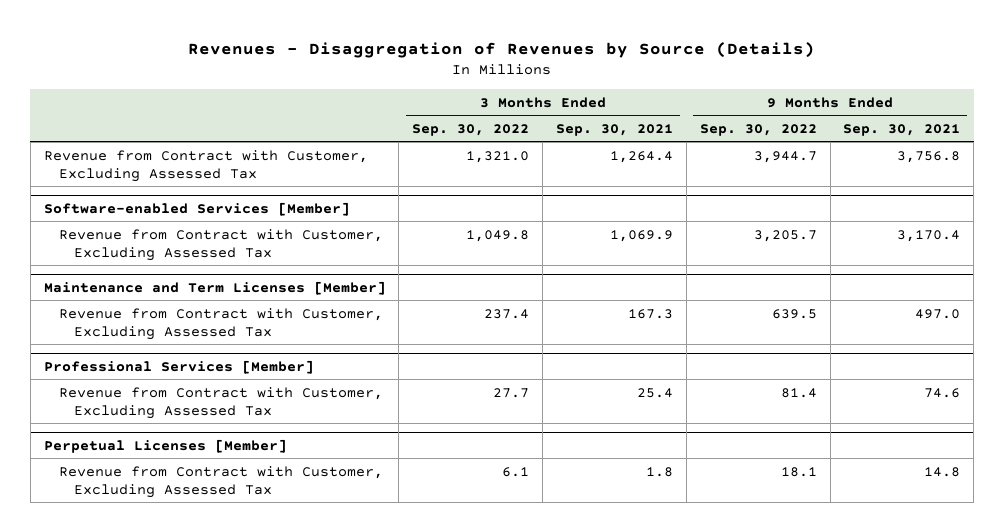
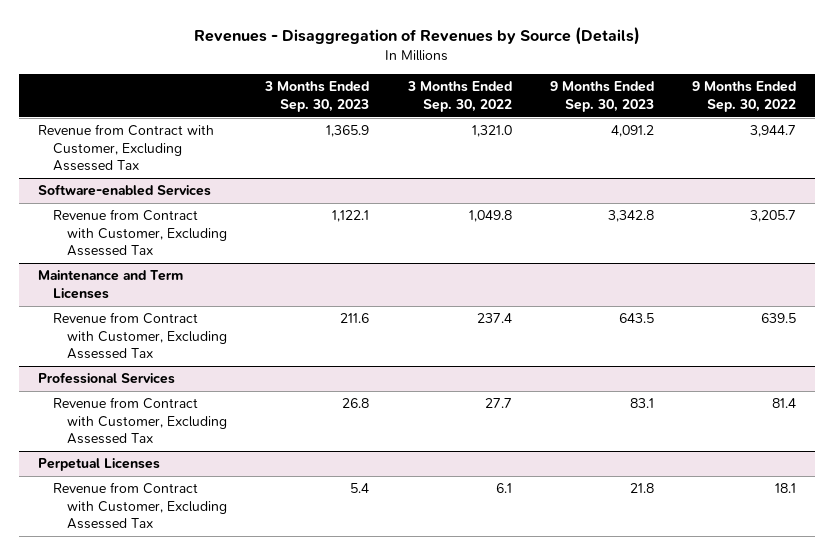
[556,123,674,136] Sep. 30, 2021 -> none
[843,123,961,136] Sep. 30, 2021 -> none
none -> [264,81,370,112] 3 Months Ended Sep. 30, 2023
none -> [549,81,654,112] 9 Months Ended Sep. 30, 2023
[43,201,350,216] Software-enabled Services [Member] -> [38,184,212,197] Software-enabled Services
[43,280,386,295] Maintenance and Term Licenses [Member] -> [38,270,184,299] Maintenance and Term Licenses
[43,359,314,374] Professional Services [Member] -> [38,372,176,385] Professional Services
[43,438,287,453] Perpetual Licenses [Member] -> [38,458,161,472] Perpetual Licenses

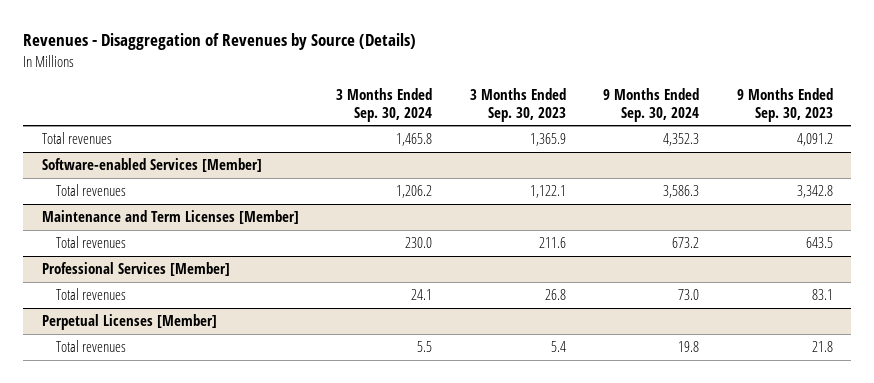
[406,81,512,112] 3 Months Ended Sep. 30, 2022 -> none
[692,81,797,112] 9 Months Ended Sep. 30, 2022 -> none
none -> [336,87,433,122] 3 Months Ended Sep. 30, 2024
none -> [603,87,700,122] 9 Months Ended Sep. 30, 2024
[38,124,215,172] Revenue from Contract with Customer, Excluding Assessed Tax -> [41,132,112,145] Total revenues
[38,184,212,197] Software-enabled Services -> [41,158,262,173] Software-enabled Services [Member]
[52,209,228,257] Revenue from Contract with Customer, Excluding Assessed Tax -> [55,184,126,197] Total revenues
[38,270,184,299] Maintenance and Term Licenses -> [41,210,299,225] Maintenance and Term Licenses [Member]
[52,312,228,360] Revenue from Contract with Customer, Excluding Assessed Tax -> [55,236,126,249] Total revenues
[38,372,176,385] Professional Services -> [41,262,230,277] Professional Services [Member]
[52,397,228,445] Revenue from Contract with Customer, Excluding Assessed Tax -> [55,288,126,301] Total revenues
[38,458,161,472] Perpetual Licenses -> [41,314,217,331] Perpetual Licenses [Member]
[52,482,228,530] Revenue from Contract with Customer, Excluding Assessed Tax -> [55,340,126,353] Total revenues

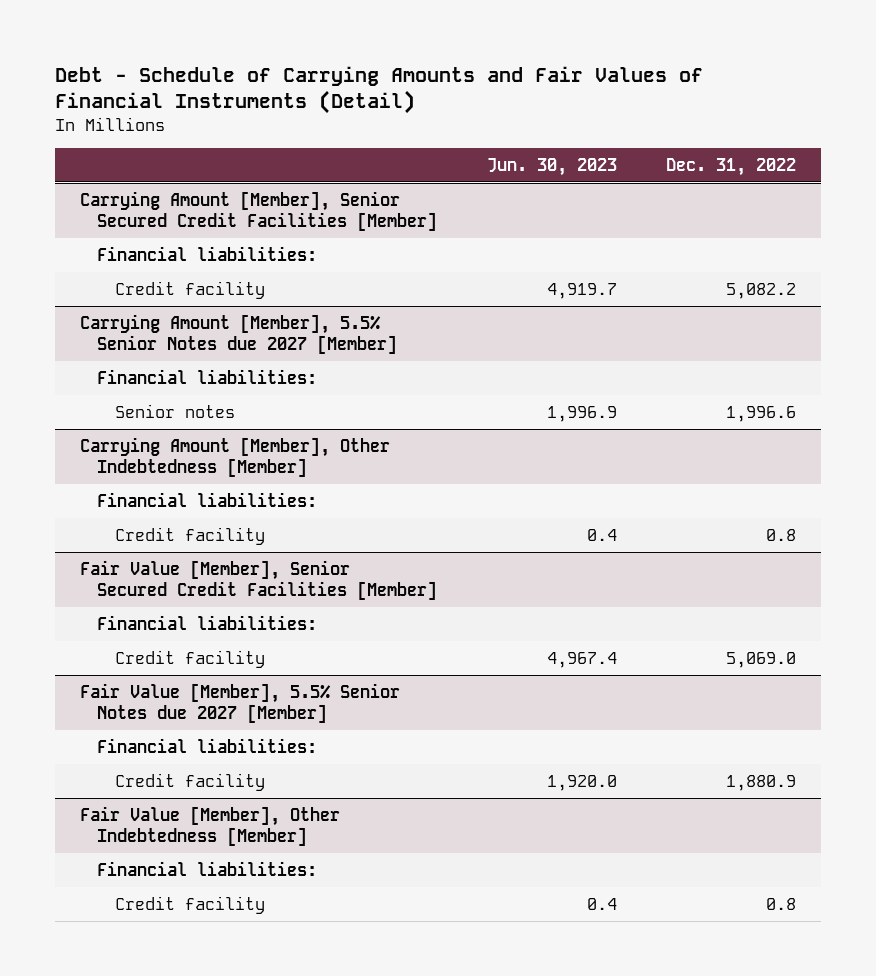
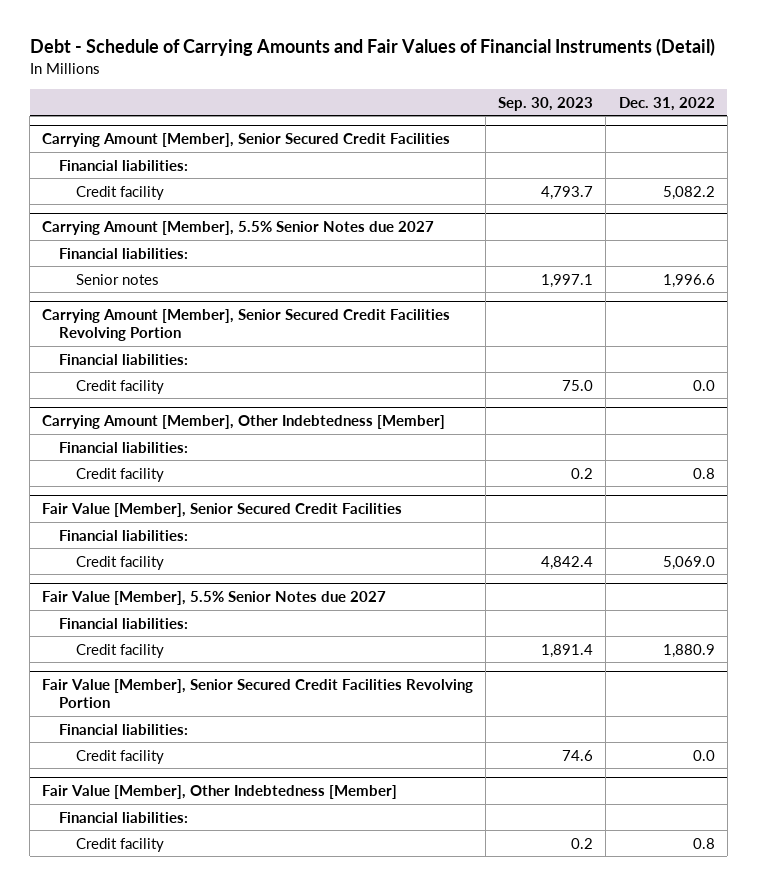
[486,157,617,176] Jun. 30, 2023 -> none
none -> [498,96,594,111] Sep. 30, 2023
[79,190,438,231] Carrying Amount [Member], Senior Secured Credit Facilities [Member] -> [42,132,451,147] Carrying Amount [Member], Senior Secured Credit Facilities
[79,313,398,354] Carrying Amount [Member], 5.5% Senior Notes due 2027 [Member] -> [42,220,435,235] Carrying Amount [Member], 5.5% Senior Notes due 2027
none -> [42,308,451,342] Carrying Amount [Member], Senior Secured Credit Facilities Revolving Portion
none -> [59,353,189,365] Financial liabilities:
none -> [76,379,165,394] Credit facility
[79,559,438,600] Fair Value [Member], Senior Secured Credit Facilities [Member] -> [42,502,403,517] Fair Value [Member], Senior Secured Credit Facilities
[79,682,400,723] Fair Value [Member], 5.5% Senior Notes due 2027 [Member] -> [42,590,387,605] Fair Value [Member], 5.5% Senior Notes due 2027
none -> [42,678,474,709] Fair Value [Member], Senior Secured Credit Facilities Revolving Portion
none -> [59,723,189,735] Financial liabilities:
none -> [76,749,165,764] Credit facility

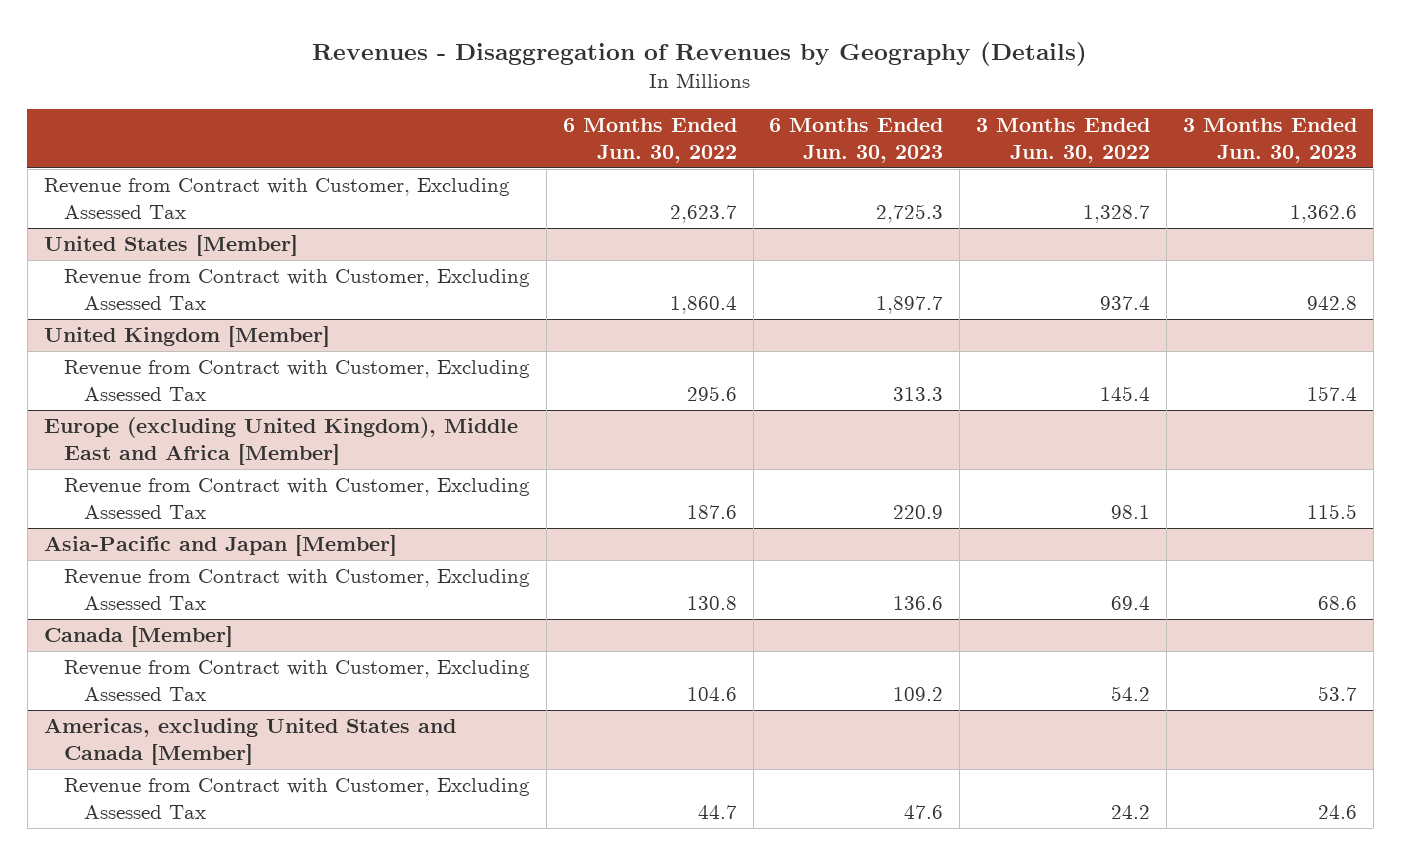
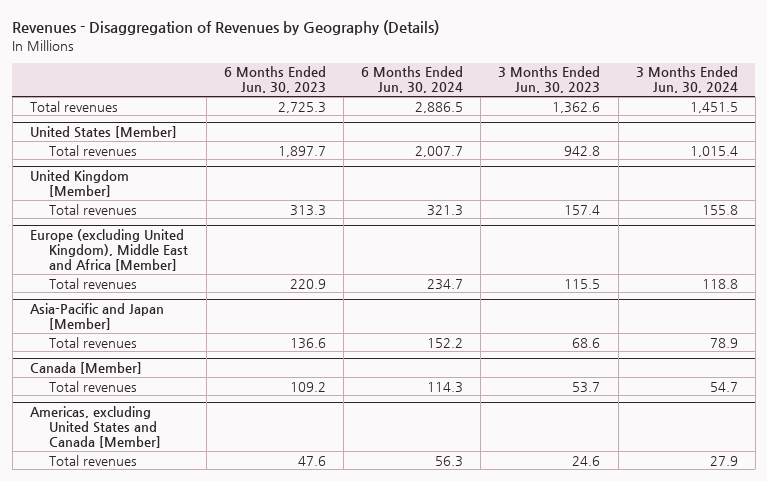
[562,118,737,164] 6 Months Ended Jun. 30, 2022 -> none
[976,118,1151,164] 3 Months Ended Jun. 30, 2022 -> none
none -> [361,66,464,94] 6 Months Ended Jun. 30, 2024
none -> [635,66,738,94] 3 Months Ended Jun. 30, 2024
[43,178,510,220] Revenue from Contract with Customer, Excluding Assessed Tax -> [29,100,118,112] Total revenues
[63,269,530,311] Revenue from Contract with Customer, Excluding Assessed Tax -> [49,144,138,156] Total revenues
[63,360,530,402] Revenue from Contract with Customer, Excluding Assessed Tax -> [49,203,138,215] Total revenues
[63,478,530,520] Revenue from Contract with Customer, Excluding Assessed Tax -> [49,277,138,289] Total revenues
[63,569,530,611] Revenue from Contract with Customer, Excluding Assessed Tax -> [49,336,138,348] Total revenues
[63,660,530,702] Revenue from Contract with Customer, Excluding Assessed Tax -> [49,380,138,392] Total revenues
[63,778,530,820] Revenue from Contract with Customer, Excluding Assessed Tax -> [49,454,138,466] Total revenues

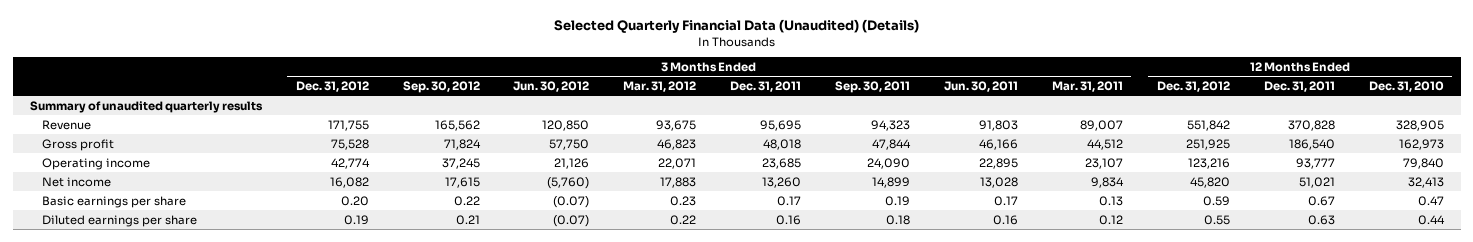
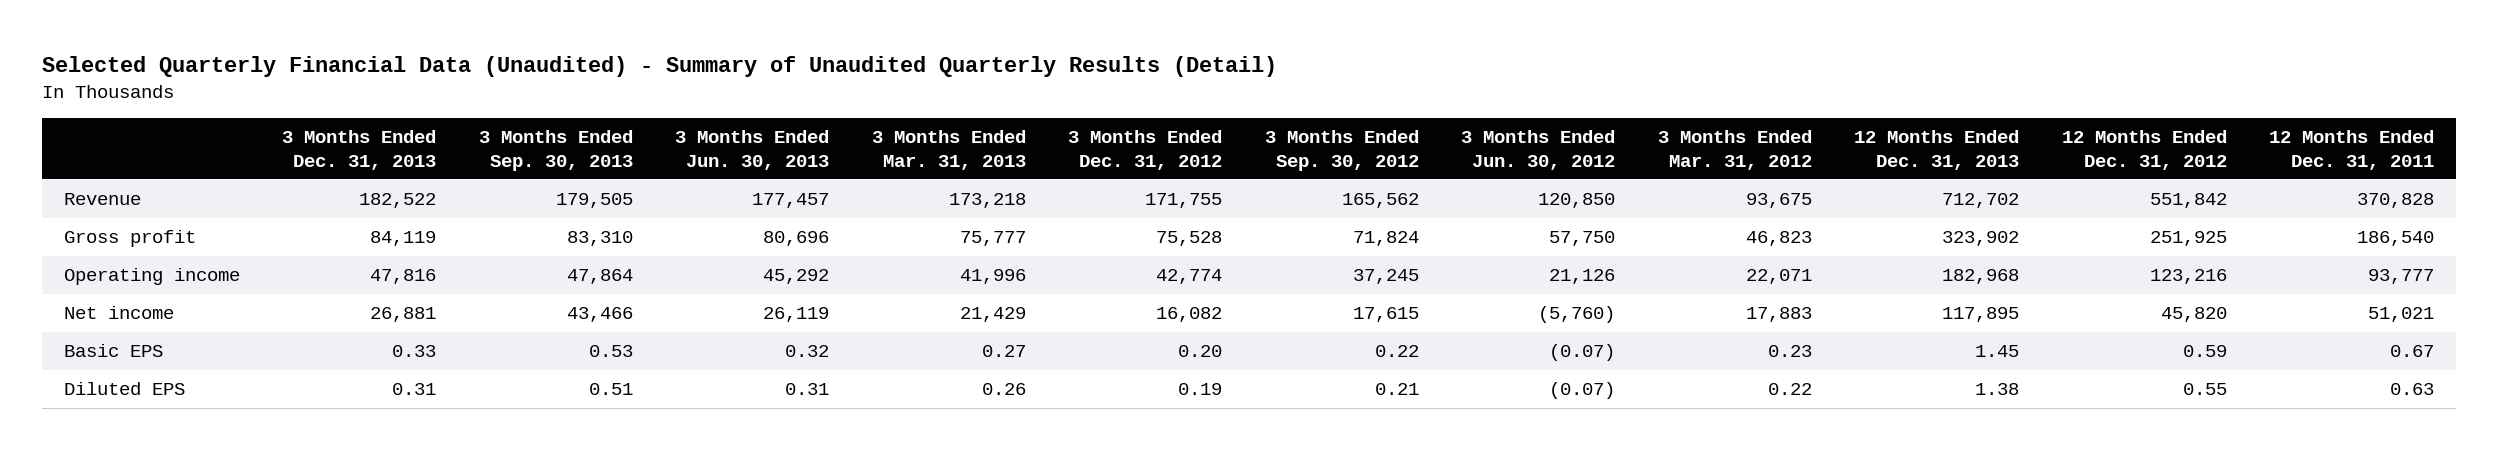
[553,19,919,34] Selected Quarterly Financial Data (Unaudited) (Details) -> [42,56,1278,78] Selected Quarterly Financial Data (Unaudited) - Summary of Unaudited Quarterly Results (Detail)
[730,80,802,92] Dec. 31, 2011 -> none
[835,80,911,93] Sep. 30, 2011 -> none
[944,80,1019,92] Jun. 30, 2011 -> none
[1052,80,1124,92] Mar. 31, 2011 -> none
[1368,80,1444,92] Dec. 31, 2010 -> none
none -> [282,129,437,170] 3 Months Ended Dec. 31, 2013
none -> [478,129,633,171] 3 Months Ended Sep. 30, 2013
none -> [675,129,830,170] 3 Months Ended Jun. 30, 2013
none -> [871,129,1026,170] 3 Months Ended Mar. 31, 2013
none -> [1854,129,2020,170] 12 Months Ended Dec. 31, 2013
[29,100,263,113] Summary of unaudited quarterly results -> none
[42,195,187,208] Basic earnings per share -> [63,344,163,358] Basic EPS
[42,214,198,227] Diluted earnings per share -> [63,382,185,396] Diluted EPS

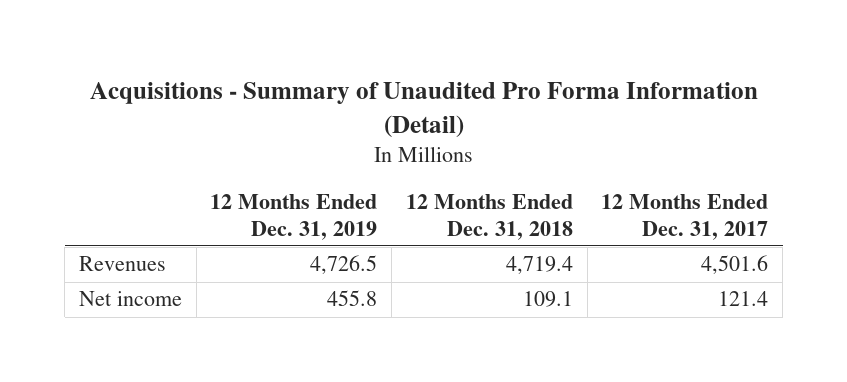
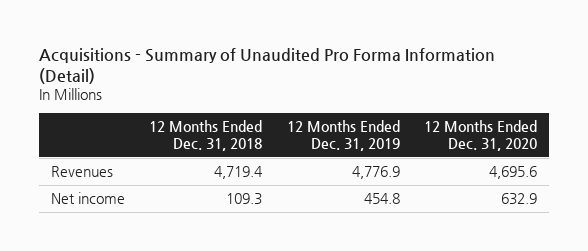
[601,193,769,240] 12 Months Ended Dec. 31, 2017 -> none
none -> [424,119,538,152] 12 Months Ended Dec. 31, 2020
[310,255,378,275] 4,726.5 -> [351,166,400,180] 4,776.9
[327,290,378,307] 455.8 -> [363,193,400,205] 454.8
[522,291,573,308] 109.1 -> [226,193,263,206] 109.3

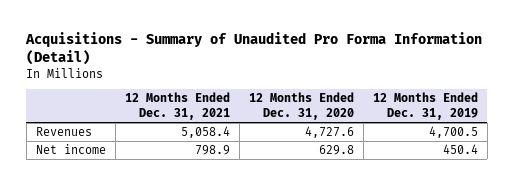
[149,119,263,152] 12 Months Ended Dec. 31, 2018 -> none
none -> [124,92,230,121] 12 Months Ended Dec. 31, 2021
[351,166,400,180] 4,776.9 -> [428,125,478,138] 4,700.5
[489,166,538,180] 4,695.6 -> [304,125,354,138] 4,727.6
[363,193,400,205] 454.8 -> [442,143,478,154] 450.4
[501,193,538,206] 632.9 -> [318,144,354,155] 629.8

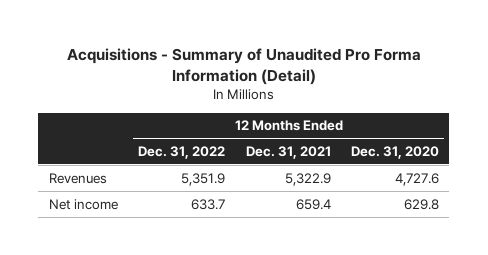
[372,92,478,121] 12 Months Ended Dec. 31, 2019 -> none
none -> [138,146,226,160] Dec. 31, 2022
[180,125,230,138] 5,058.4 -> [284,172,331,186] 5,322.9
[194,144,230,155] 798.9 -> [295,198,331,210] 659.4

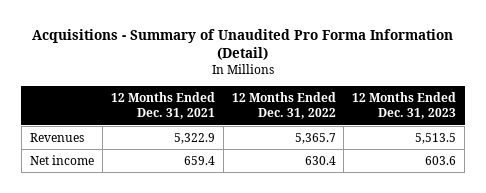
[350,146,439,160] Dec. 31, 2020 -> none
none -> [352,92,457,120] 12 Months Ended Dec. 31, 2023
[181,172,226,186] 5,351.9 -> [294,132,336,144] 5,365.7
[191,198,226,210] 633.7 -> [304,155,336,165] 630.4

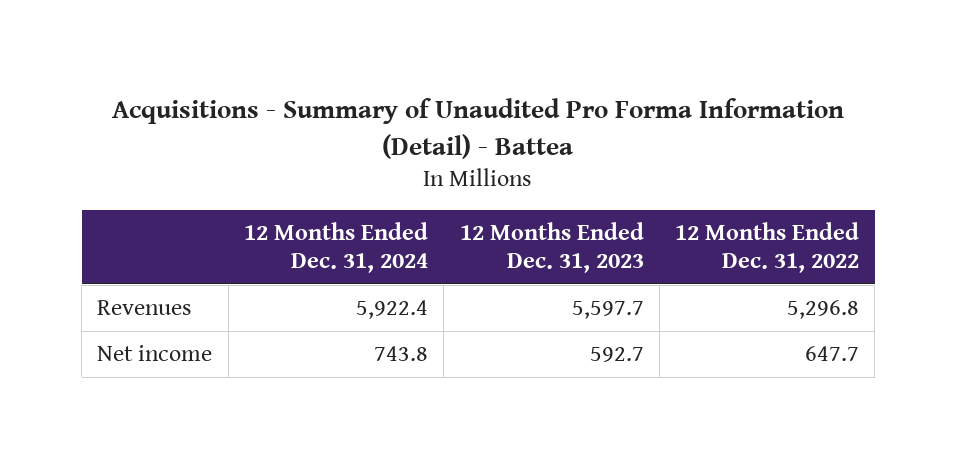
[32,28,454,61] Acquisitions - Summary of Unaudited Pro Forma Information (Detail) -> [112,98,845,159] Acquisitions - Summary of Unaudited Pro Forma Information (Detail) - Battea
[110,92,215,120] 12 Months Ended Dec. 31, 2021 -> none
none -> [244,222,429,273] 12 Months Ended Dec. 31, 2024
[294,132,336,144] 5,365.7 -> [787,300,860,320] 5,296.8
[415,132,457,144] 5,513.5 -> [571,301,644,320] 5,597.7
[304,155,336,165] 630.4 -> [805,346,860,362] 647.7
[425,155,457,165] 603.6 -> [589,347,644,363] 592.7

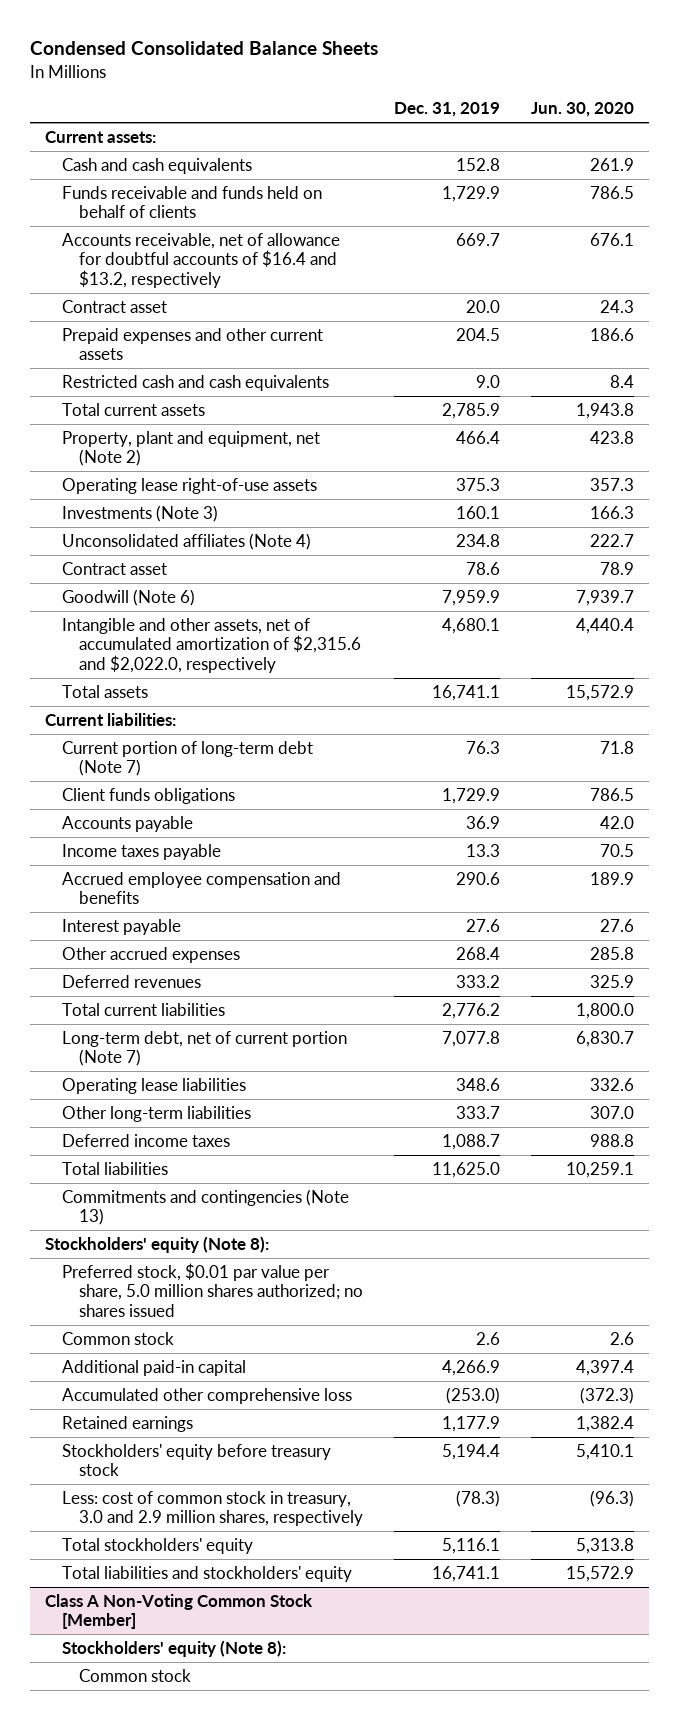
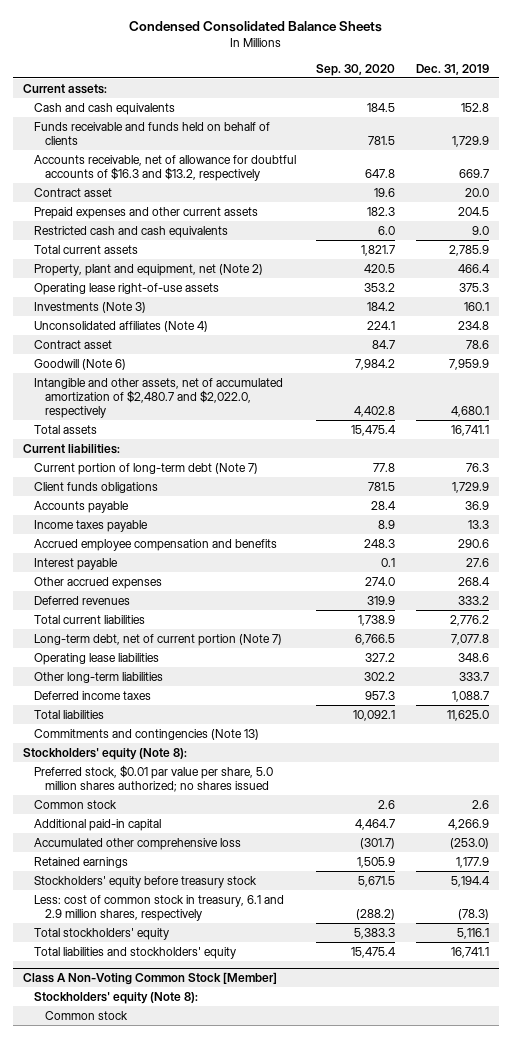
[530,101,634,117] Jun. 30, 2020 -> none
none -> [316,63,396,76] Sep. 30, 2020
[62,232,341,288] Accounts receivable, net of allowance for doubtful accounts of $16.4 and $13.2, respectively -> [33,154,296,181] Accounts receivable, net of allowance for doubtful accounts of $16.3 and $13.2, respectively
[62,617,362,673] Intangible and other assets, net of accumulated amortization of $2,315.6 and $2,022.0, respectively -> [33,377,283,419] Intangible and other assets, net of accumulated amortization of $2,480.7 and $2,022.0, respectively
[62,1490,364,1527] Less: cost of common stock in treasury, 3.0 and 2.9 million shares, respectively -> [33,894,284,921] Less: cost of common stock in treasury, 6.1 and 2.9 million shares, respectively

